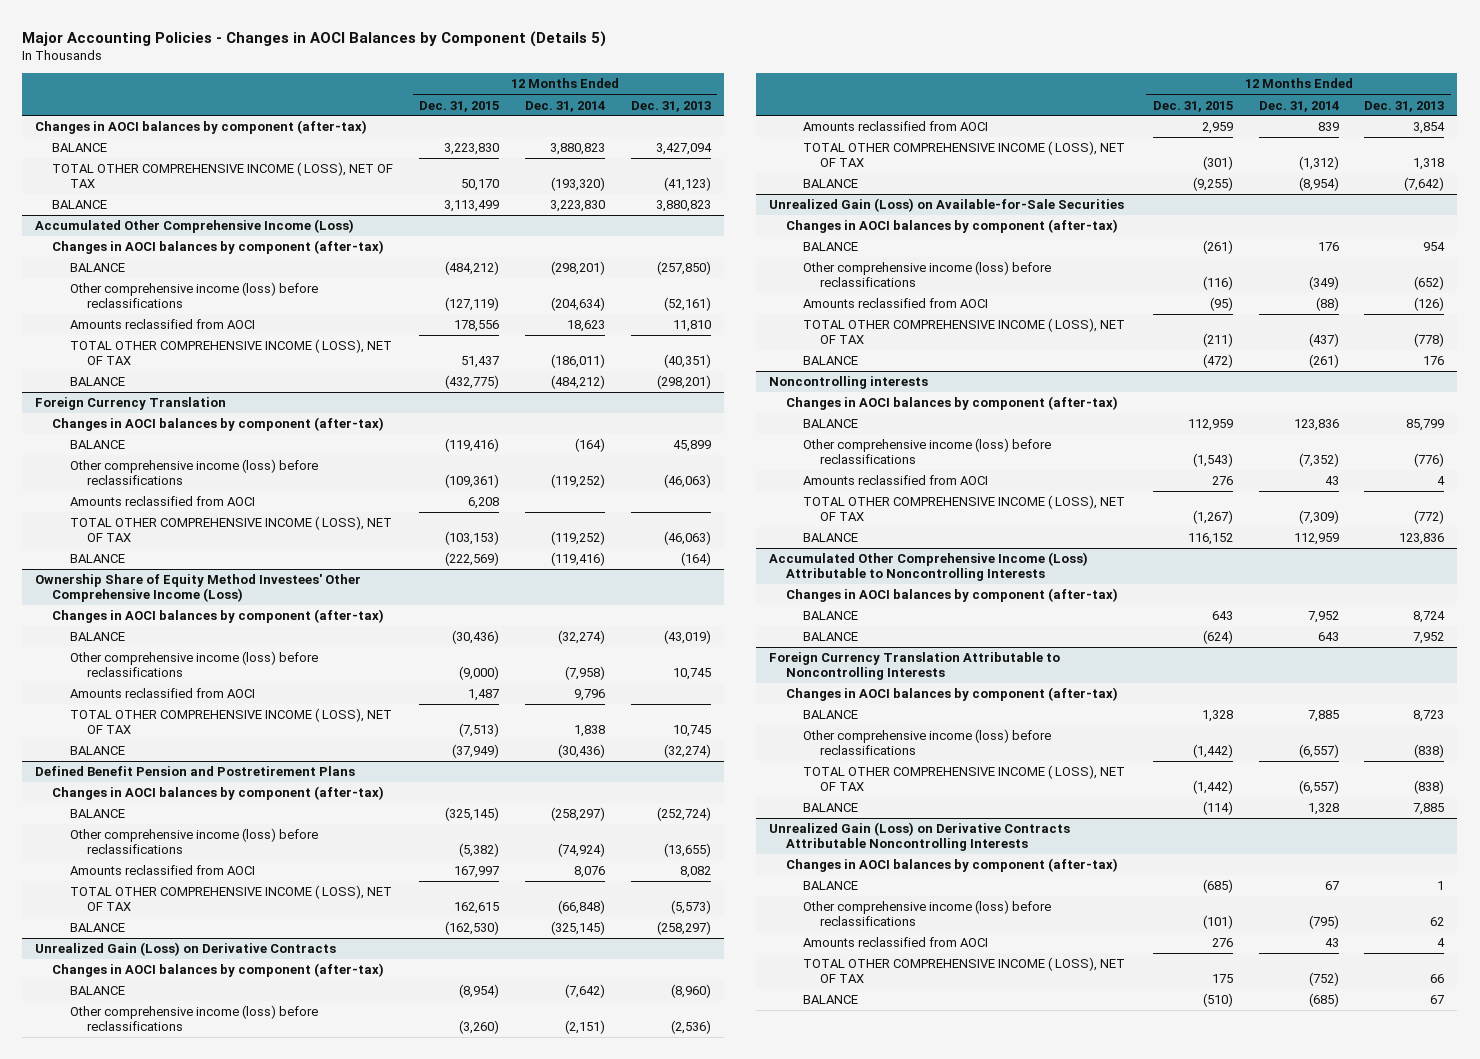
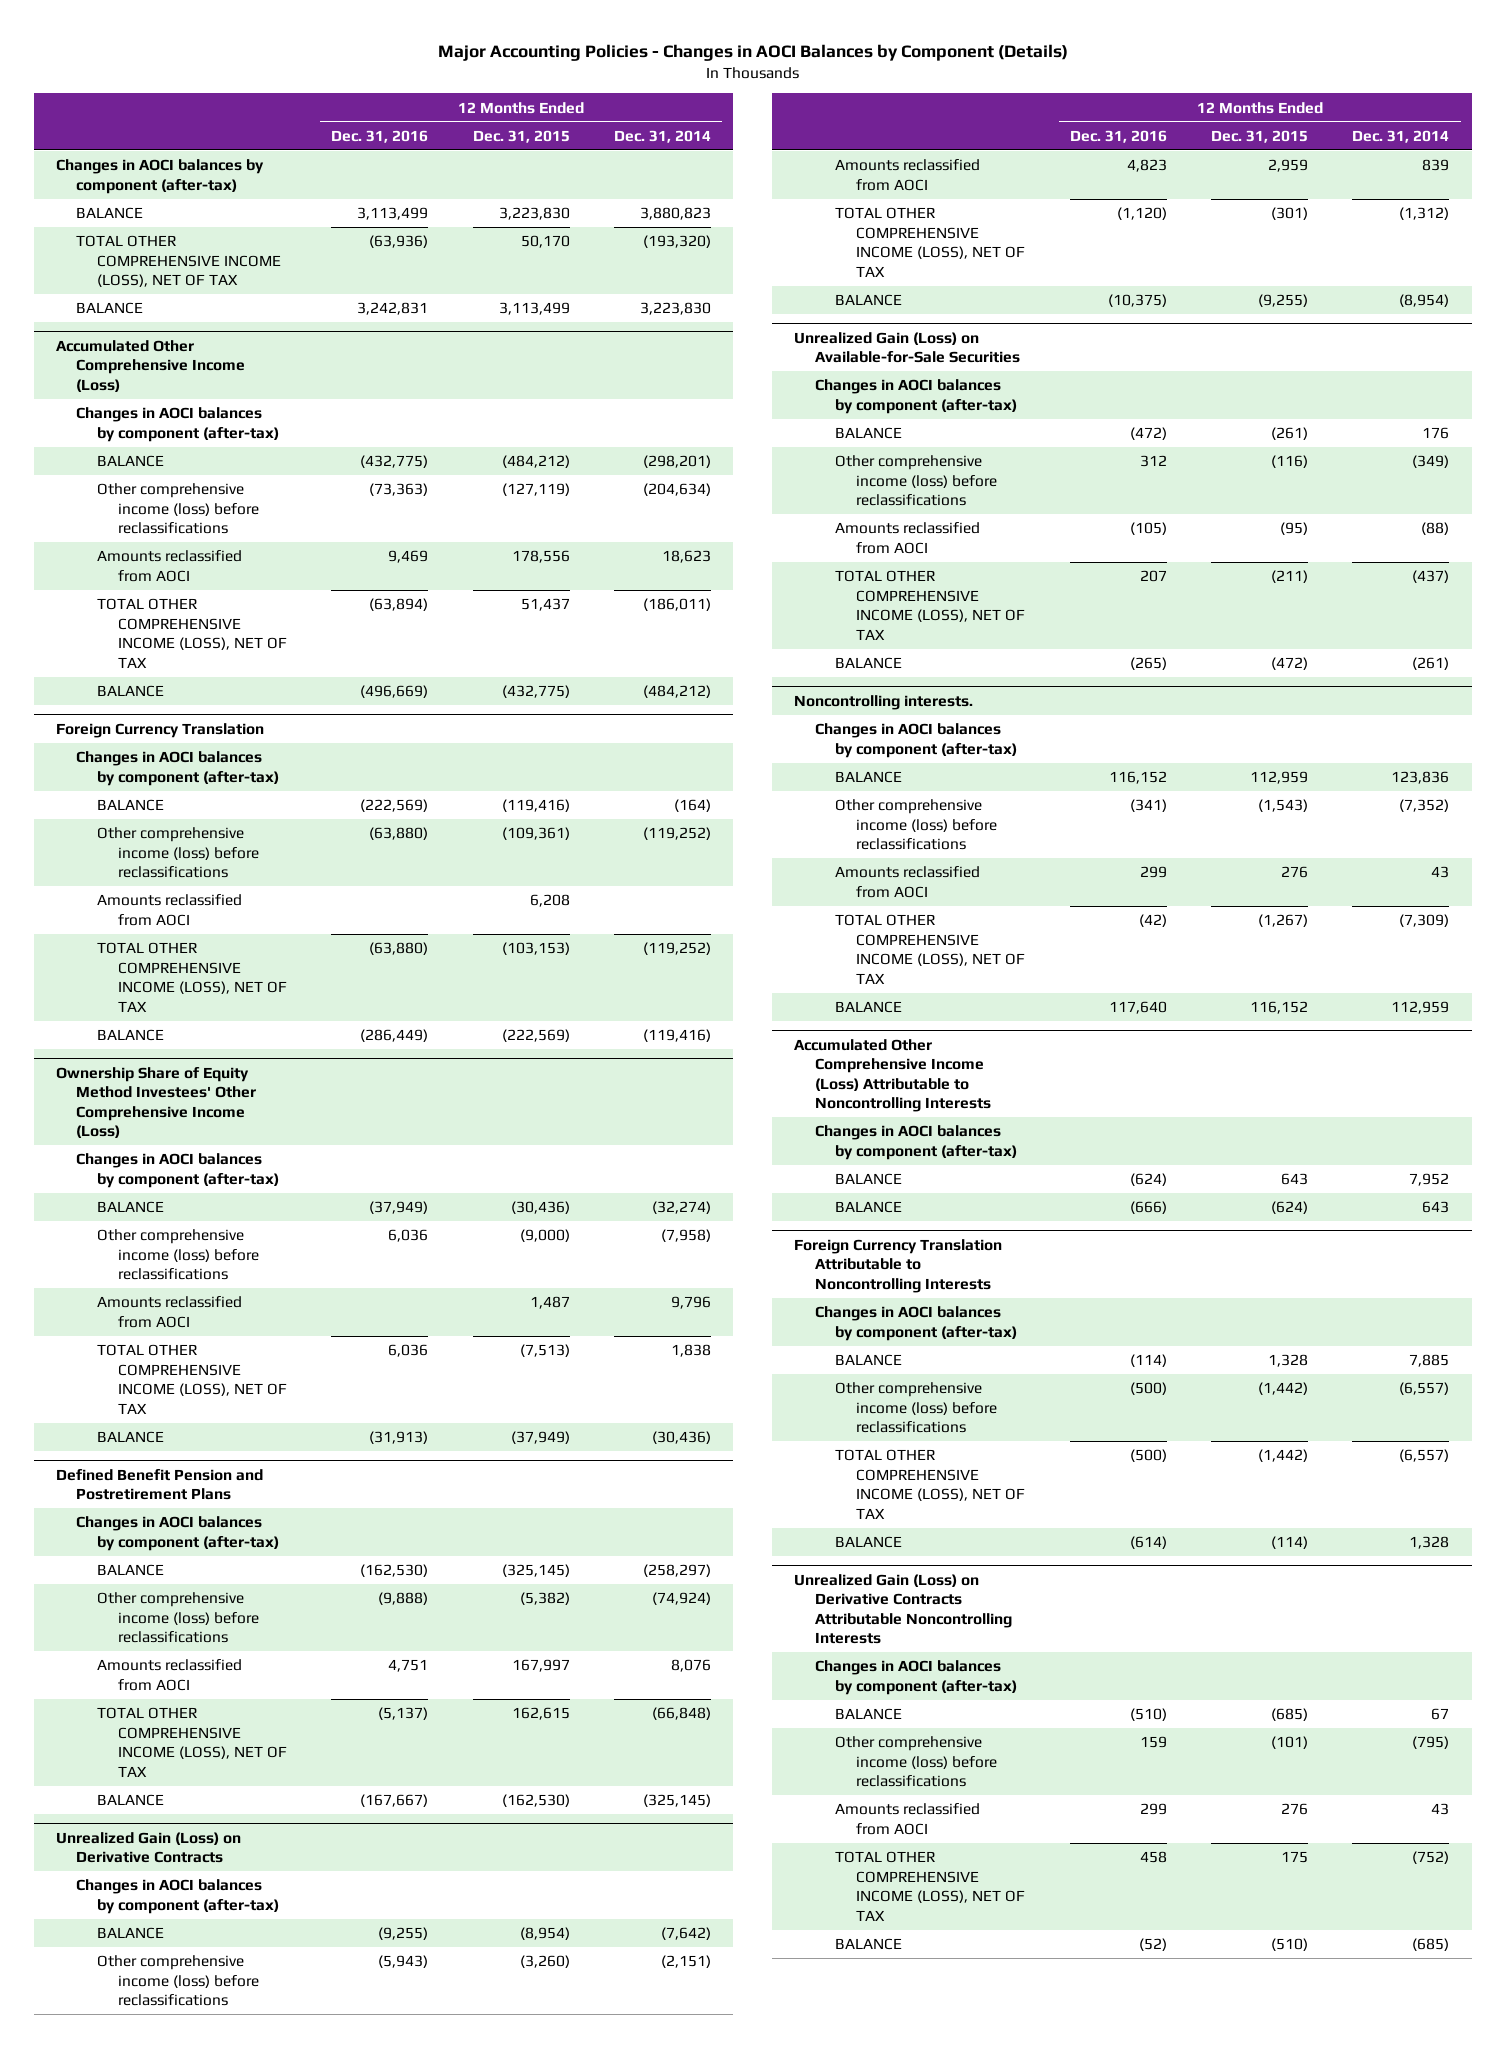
[22,30,607,47] Major Accounting Policies - Changes in AOCI Balances by Component (Details 5) -> [437,44,1068,62] Major Accounting Policies - Changes in AOCI Balances by Component (Details)
[630,100,711,112] Dec. 31, 2013 -> none
none -> [331,129,429,143] Dec. 31, 2016
[52,162,394,189] TOTAL OTHER COMPREHENSIVE INCOME ( LOSS), NET OF TAX -> [76,235,282,288] TOTAL OTHER COMPREHENSIVE INCOME (LOSS), NET OF TAX
[69,339,392,366] TOTAL OTHER COMPREHENSIVE INCOME ( LOSS), NET OF TAX -> [97,598,287,668] TOTAL OTHER COMPREHENSIVE INCOME (LOSS), NET OF TAX
[69,516,392,543] TOTAL OTHER COMPREHENSIVE INCOME ( LOSS), NET OF TAX -> [97,942,287,1012] TOTAL OTHER COMPREHENSIVE INCOME (LOSS), NET OF TAX
[69,708,392,735] TOTAL OTHER COMPREHENSIVE INCOME ( LOSS), NET OF TAX -> [97,1344,287,1414] TOTAL OTHER COMPREHENSIVE INCOME (LOSS), NET OF TAX
[69,885,392,912] TOTAL OTHER COMPREHENSIVE INCOME ( LOSS), NET OF TAX -> [97,1707,287,1777] TOTAL OTHER COMPREHENSIVE INCOME (LOSS), NET OF TAX
[803,141,1126,168] TOTAL OTHER COMPREHENSIVE INCOME ( LOSS), NET OF TAX -> [835,207,1026,277] TOTAL OTHER COMPREHENSIVE INCOME (LOSS), NET OF TAX
[803,318,1126,345] TOTAL OTHER COMPREHENSIVE INCOME ( LOSS), NET OF TAX -> [835,570,1026,640] TOTAL OTHER COMPREHENSIVE INCOME (LOSS), NET OF TAX
[769,376,929,390] Noncontrolling interests -> [794,694,974,710] Noncontrolling interests.
[803,495,1126,522] TOTAL OTHER COMPREHENSIVE INCOME ( LOSS), NET OF TAX -> [835,914,1026,984] TOTAL OTHER COMPREHENSIVE INCOME (LOSS), NET OF TAX
[803,765,1126,792] TOTAL OTHER COMPREHENSIVE INCOME ( LOSS), NET OF TAX -> [835,1449,1026,1519] TOTAL OTHER COMPREHENSIVE INCOME (LOSS), NET OF TAX
[803,957,1126,984] TOTAL OTHER COMPREHENSIVE INCOME ( LOSS), NET OF TAX -> [835,1851,1026,1921] TOTAL OTHER COMPREHENSIVE INCOME (LOSS), NET OF TAX

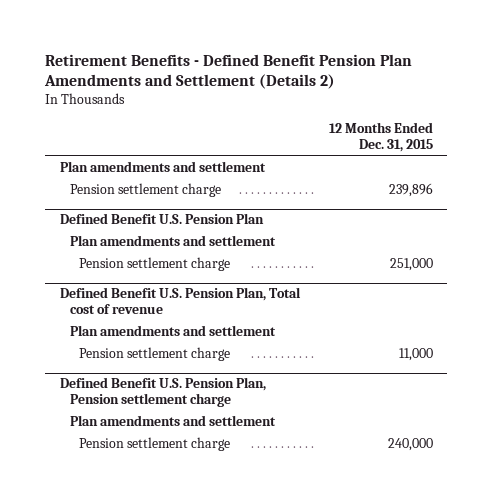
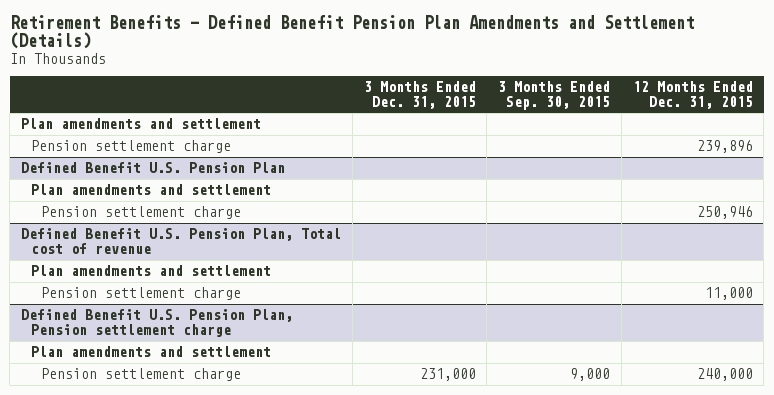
[43,53,412,90] Retirement Benefits - Defined Benefit Pension Plan Amendments and Settlement (Details 2) -> [9,14,694,50] Retirement Benefits - Defined Benefit Pension Plan Amendments and Settlement (Details)
none -> [363,81,476,109] 3 Months Ended Dec. 31, 2015
none -> [498,81,611,110] 3 Months Ended Sep. 30, 2015
[389,258,433,272] 251,000 -> [696,206,753,220] 250,946

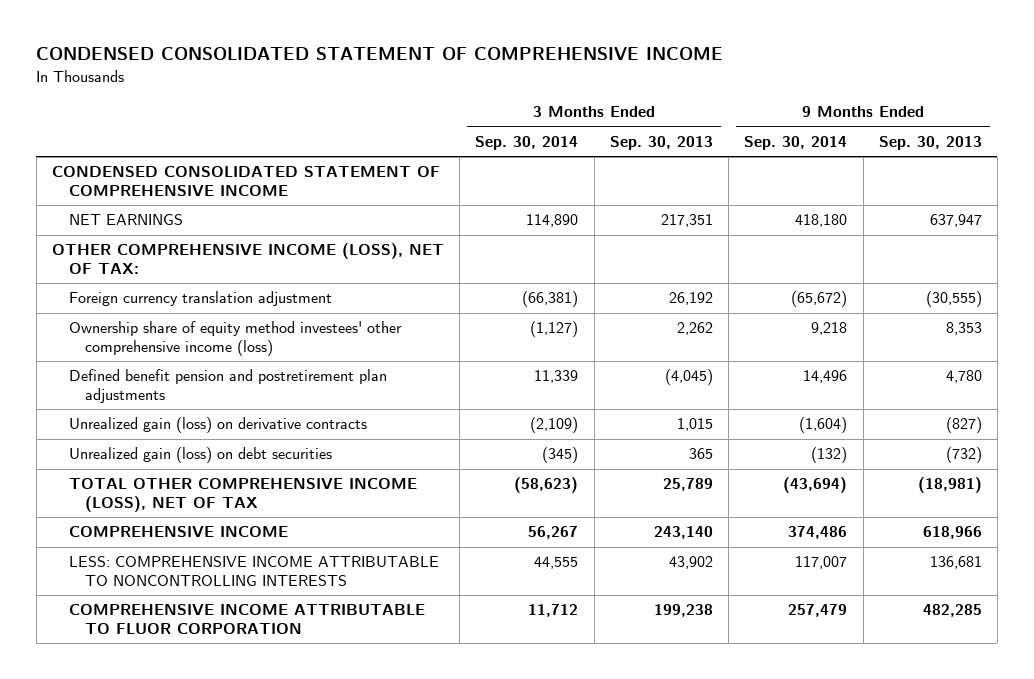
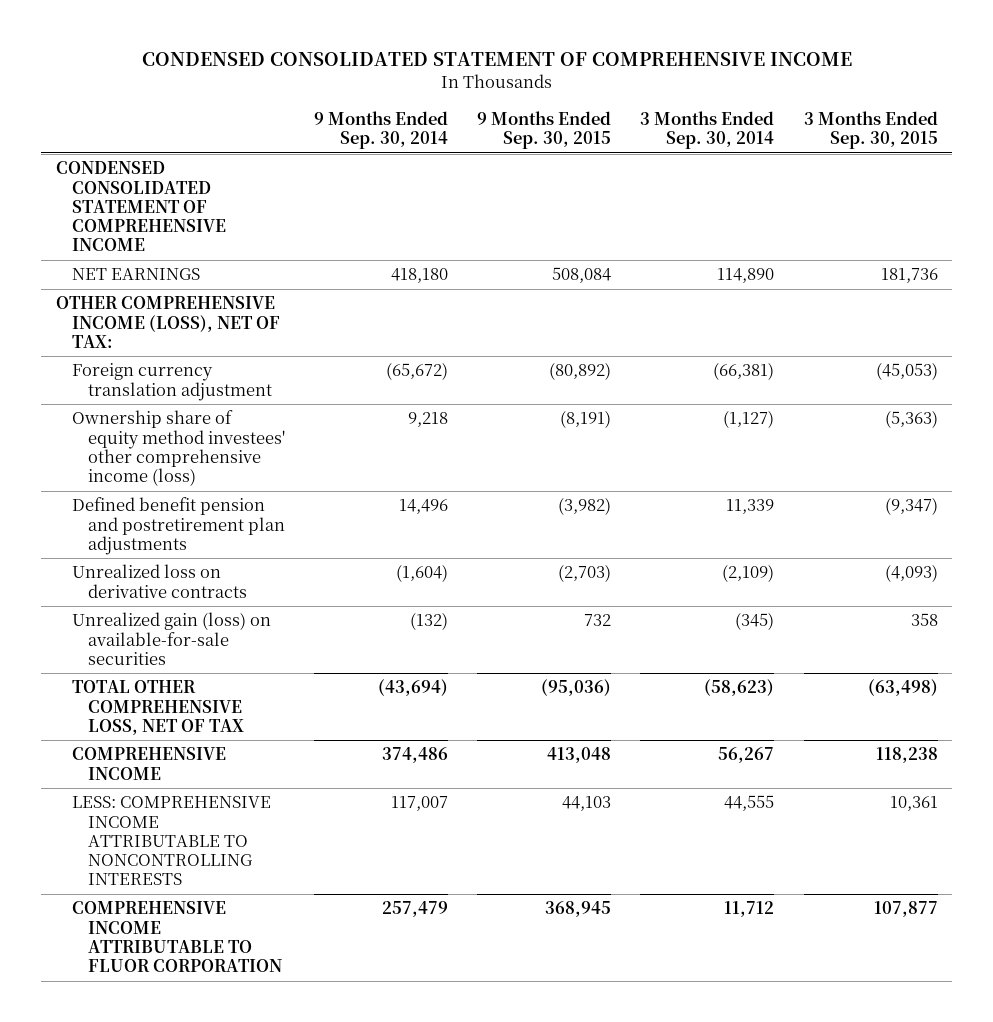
[609,135,713,150] Sep. 30, 2013 -> none
[878,135,982,150] Sep. 30, 2013 -> none
none -> [477,111,612,150] 9 Months Ended Sep. 30, 2015
none -> [803,111,938,150] 3 Months Ended Sep. 30, 2015
[68,417,367,434] Unrealized gain (loss) on derivative contracts -> [71,564,247,598] Unrealized loss on derivative contracts
[68,447,332,464] Unrealized gain (loss) on debt securities -> [71,612,271,665] Unrealized gain (loss) on available-for-sale securities
[68,478,417,512] TOTAL OTHER COMPREHENSIVE INCOME (LOSS), NET OF TAX -> [71,680,244,735] TOTAL OTHER COMPREHENSIVE LOSS, NET OF TAX

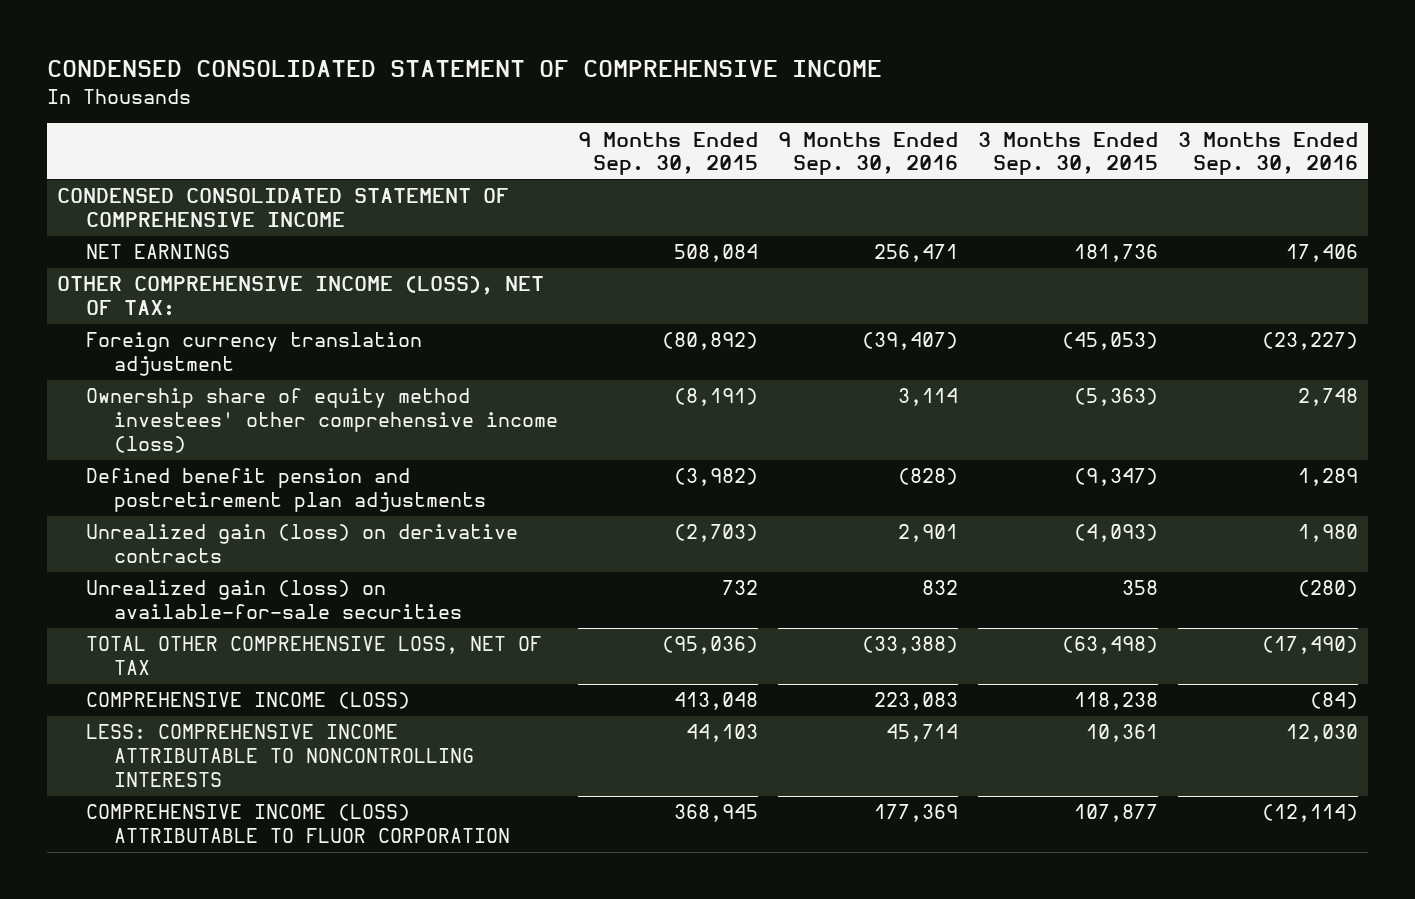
[313,111,448,150] 9 Months Ended Sep. 30, 2014 -> none
[640,111,775,150] 3 Months Ended Sep. 30, 2014 -> none
none -> [778,131,959,176] 9 Months Ended Sep. 30, 2016
none -> [1177,131,1358,176] 3 Months Ended Sep. 30, 2016
[71,564,247,598] Unrealized loss on derivative contracts -> [85,524,518,564] Unrealized gain (loss) on derivative contracts
[71,747,226,780] COMPREHENSIVE INCOME -> [85,692,410,710] COMPREHENSIVE INCOME (LOSS)
[71,901,282,972] COMPREHENSIVE INCOME ATTRIBUTABLE TO FLUOR CORPORATION -> [85,804,511,844] COMPREHENSIVE INCOME (LOSS) ATTRIBUTABLE TO FLUOR CORPORATION

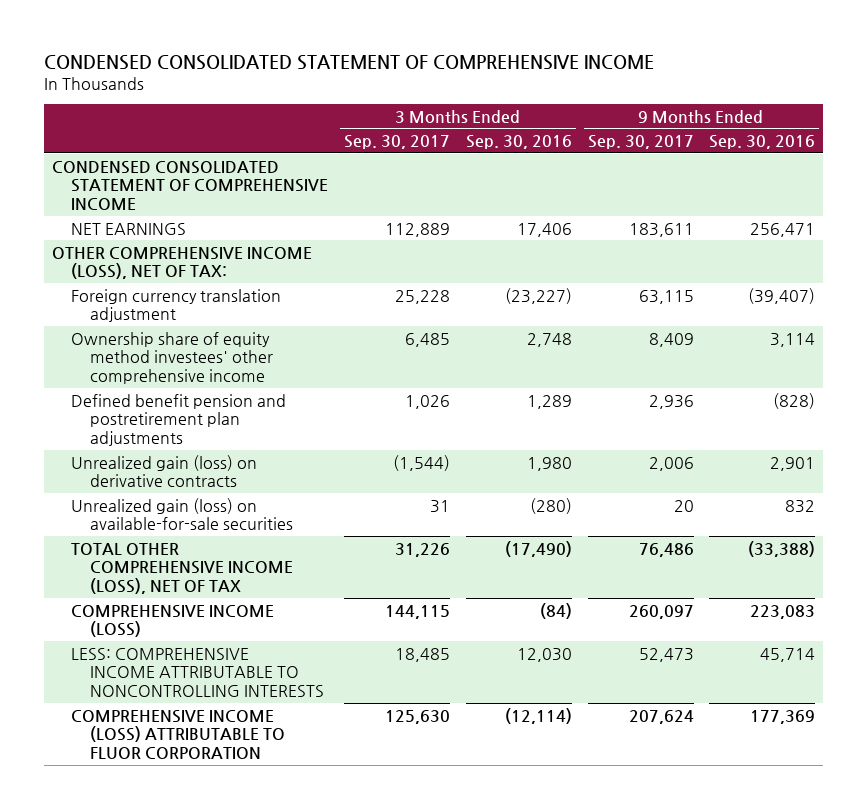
[578,131,759,176] 9 Months Ended Sep. 30, 2015 -> none
[978,131,1159,176] 3 Months Ended Sep. 30, 2015 -> none
none -> [343,135,450,150] Sep. 30, 2017
none -> [587,135,694,150] Sep. 30, 2017
[85,388,559,454] Ownership share of equity method investees' other comprehensive income (loss) -> [71,331,274,385] Ownership share of equity method investees' other comprehensive income
[85,636,542,676] TOTAL OTHER COMPREHENSIVE LOSS, NET OF TAX -> [71,542,294,595] TOTAL OTHER COMPREHENSIVE INCOME (LOSS), NET OF TAX

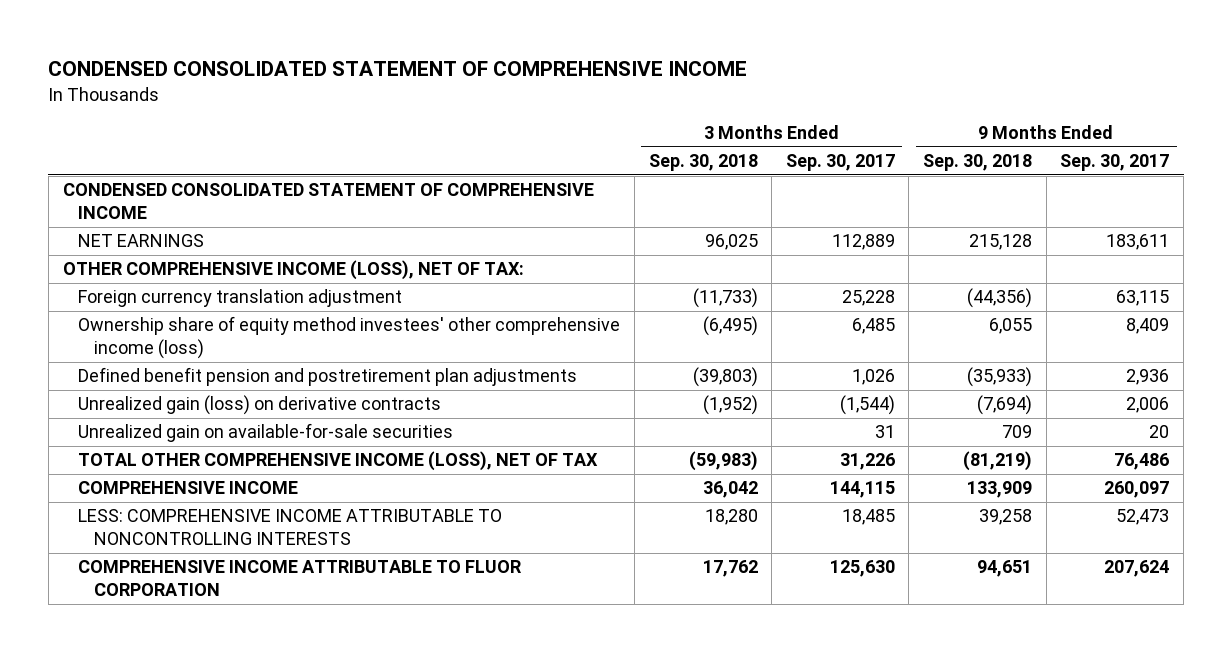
[465,135,572,150] Sep. 30, 2016 -> none
[709,135,816,150] Sep. 30, 2016 -> none
none -> [648,154,758,172] Sep. 30, 2018
none -> [923,154,1033,172] Sep. 30, 2018
[71,331,274,385] Ownership share of equity method investees' other comprehensive income -> [78,316,621,360] Ownership share of equity method investees' other comprehensive income (loss)
[71,497,294,531] Unrealized gain (loss) on available-for-sale securities -> [78,423,454,443] Unrealized gain on available-for-sale securities
[71,604,275,638] COMPREHENSIVE INCOME (LOSS) -> [78,481,299,495] COMPREHENSIVE INCOME
[71,709,286,760] COMPREHENSIVE INCOME (LOSS) ATTRIBUTABLE TO FLUOR CORPORATION -> [78,560,523,597] COMPREHENSIVE INCOME ATTRIBUTABLE TO FLUOR CORPORATION

